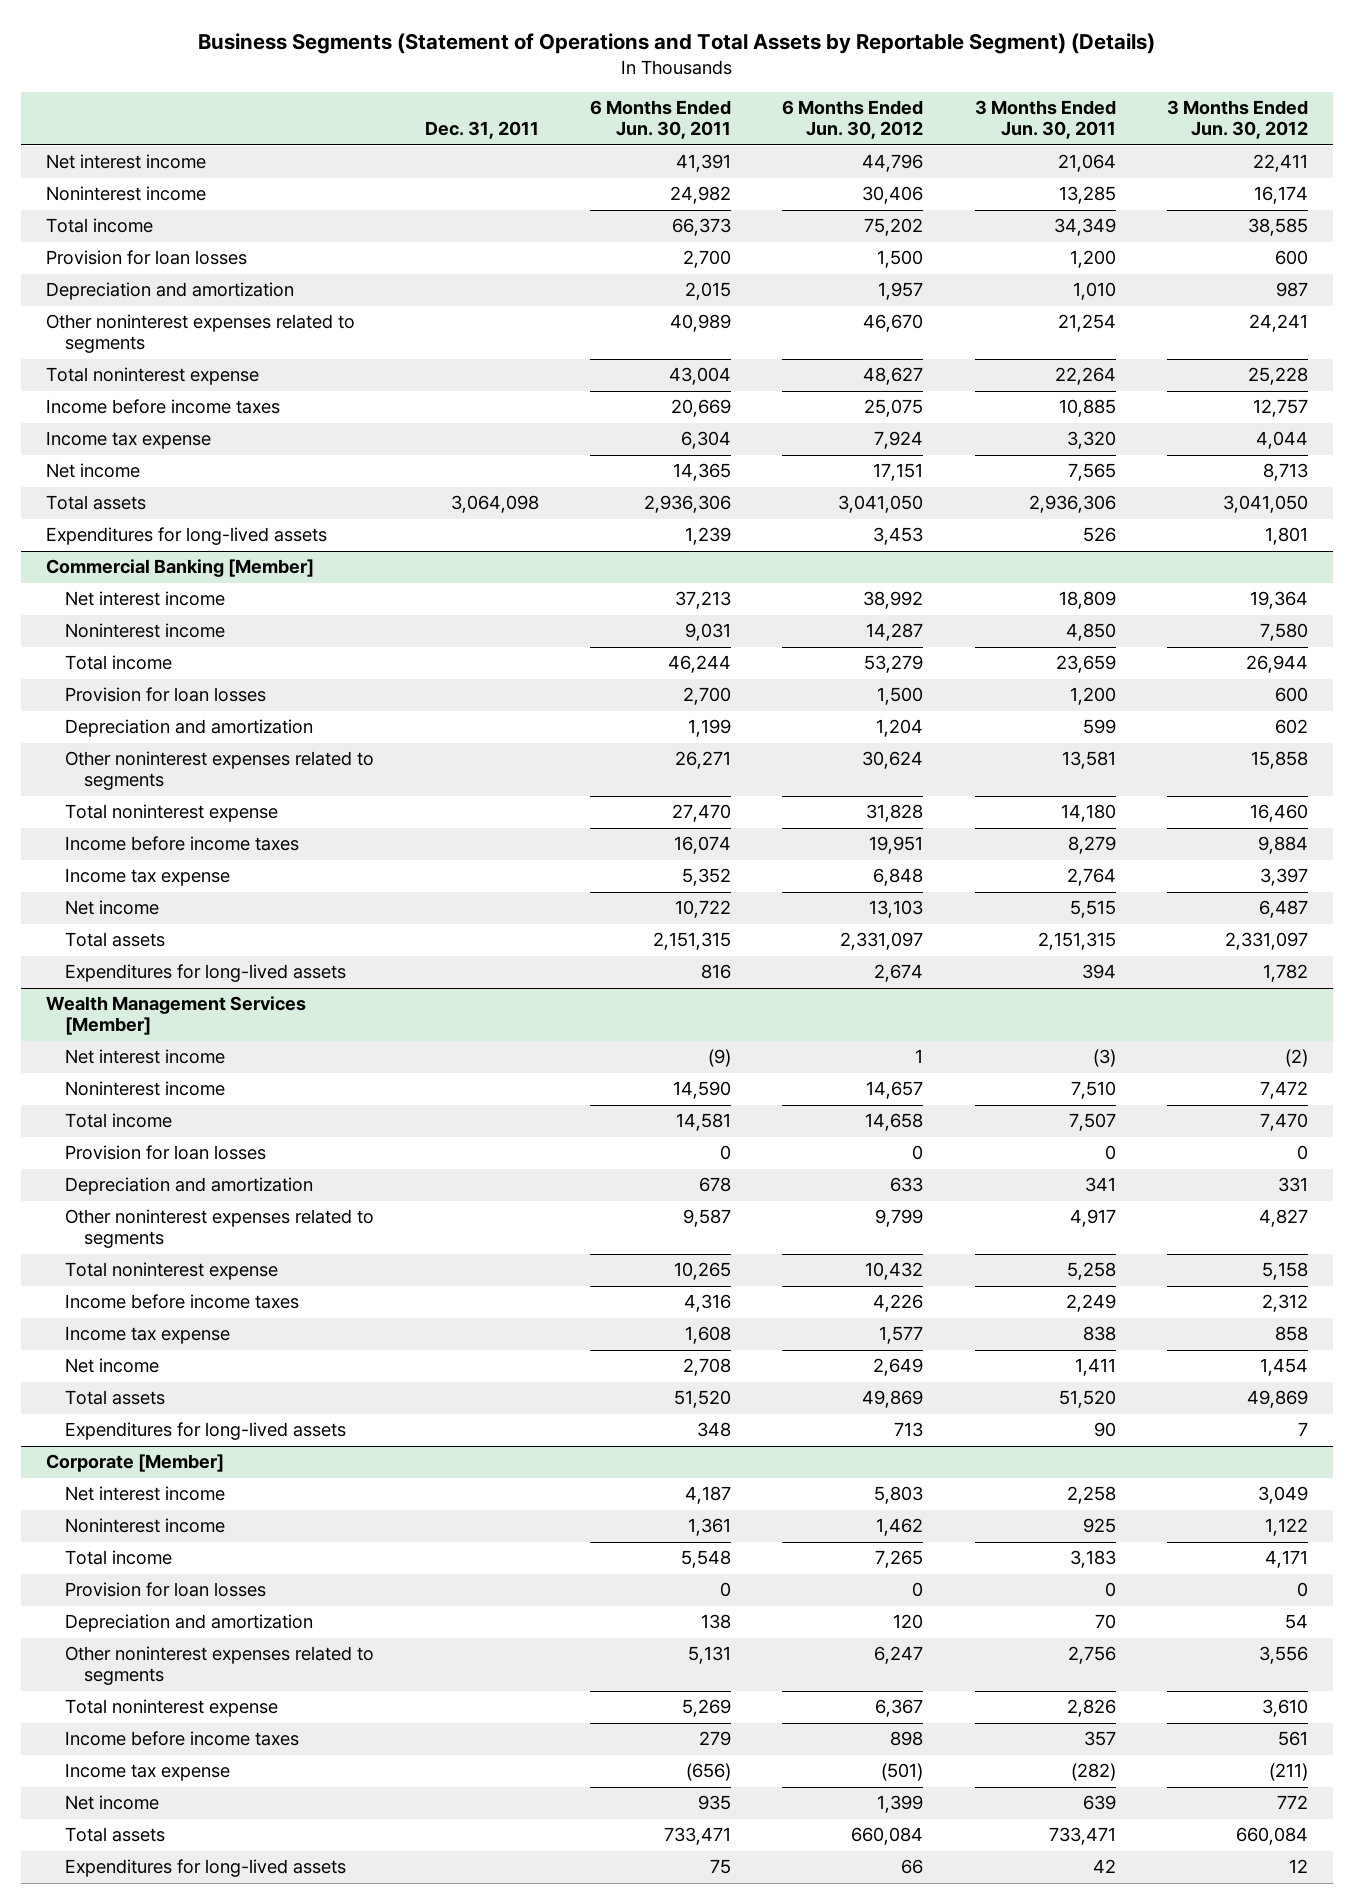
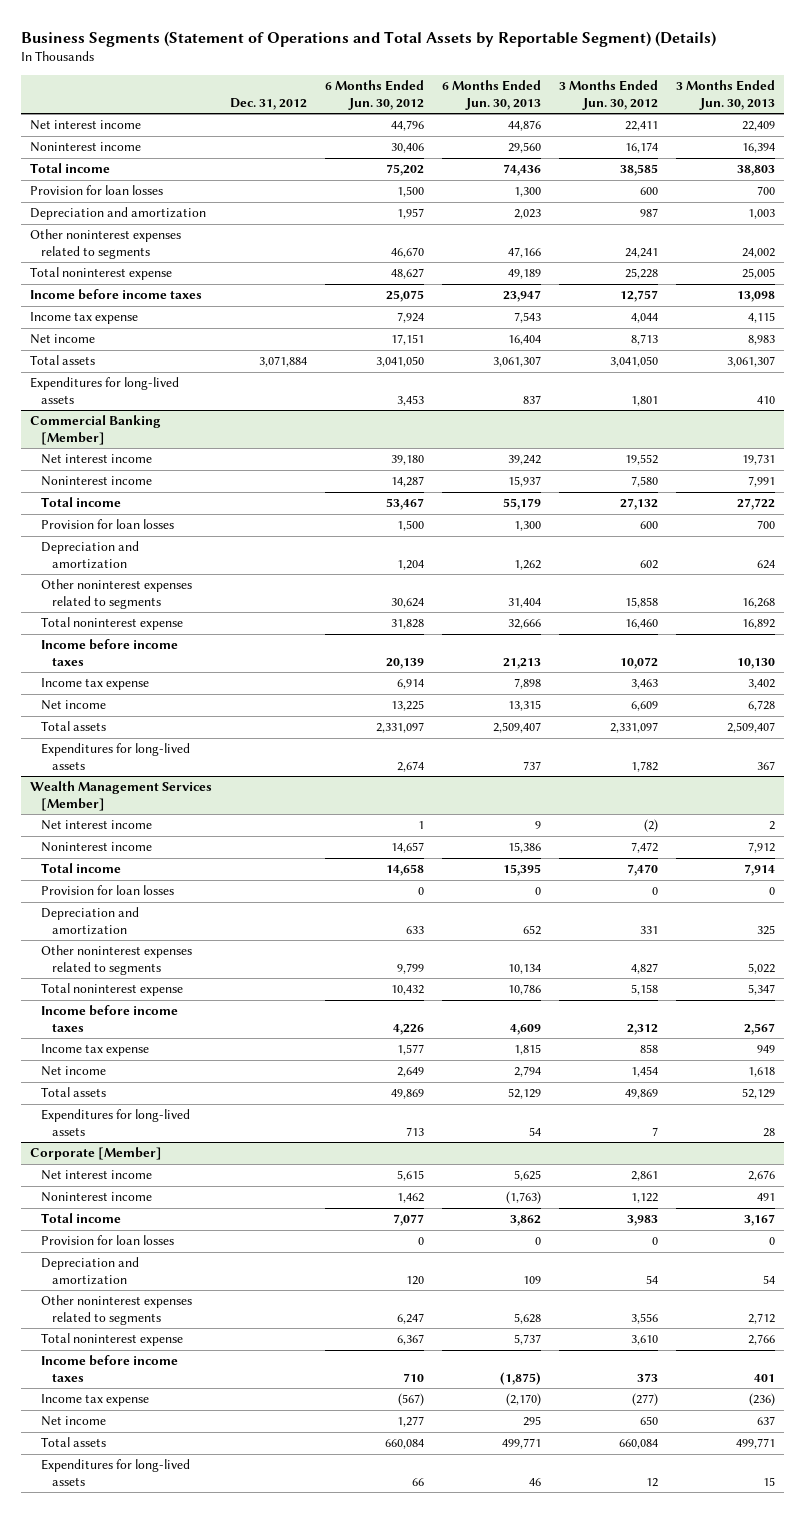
[425,121,540,140] Dec. 31, 2011 -> none
[590,100,732,140] 6 Months Ended Jun. 30, 2011 -> none
[974,100,1116,140] 3 Months Ended Jun. 30, 2011 -> none
none -> [230,97,308,110] Dec. 31, 2012
none -> [442,80,542,110] 6 Months Ended Jun. 30, 2013
none -> [676,80,776,110] 3 Months Ended Jun. 30, 2013
[863,591,924,610] 38,992 -> [391,455,425,466] 39,180
[1249,591,1308,610] 19,364 -> [625,454,659,466] 19,552
[864,655,924,674] 53,279 -> [386,498,425,511] 53,467
[1245,655,1308,674] 26,944 -> [620,498,659,511] 27,132
[869,836,924,855] 19,951 -> [386,657,425,669] 20,139
[1257,836,1308,855] 9,884 -> [620,656,659,669] 10,072
[873,868,924,887] 6,848 -> [397,679,425,690] 6,914
[1259,868,1308,887] 3,397 -> [631,679,659,690] 3,463
[869,900,924,919] 13,103 -> [391,700,425,712] 13,225
[1258,900,1308,919] 6,487 -> [631,701,659,712] 6,609
[874,1486,924,1505] 5,803 -> [397,1170,425,1182] 5,615
[1257,1486,1308,1505] 3,049 -> [631,1171,659,1182] 2,861
[875,1550,924,1569] 7,265 -> [393,1214,425,1227] 7,077
[1264,1550,1308,1569] 4,171 -> [627,1215,659,1227] 3,983
[890,1731,924,1747] 898 -> [403,1372,425,1382] 710
[1277,1731,1308,1747] 561 -> [637,1372,659,1382] 373
[881,1763,924,1782] (501) -> [398,1393,425,1407] (567)
[1268,1763,1308,1782] (211) -> [632,1393,659,1407] (277)
[877,1795,924,1814] 1,399 -> [397,1416,425,1428] 1,277
[1276,1795,1308,1810] 772 -> [640,1416,659,1426] 650

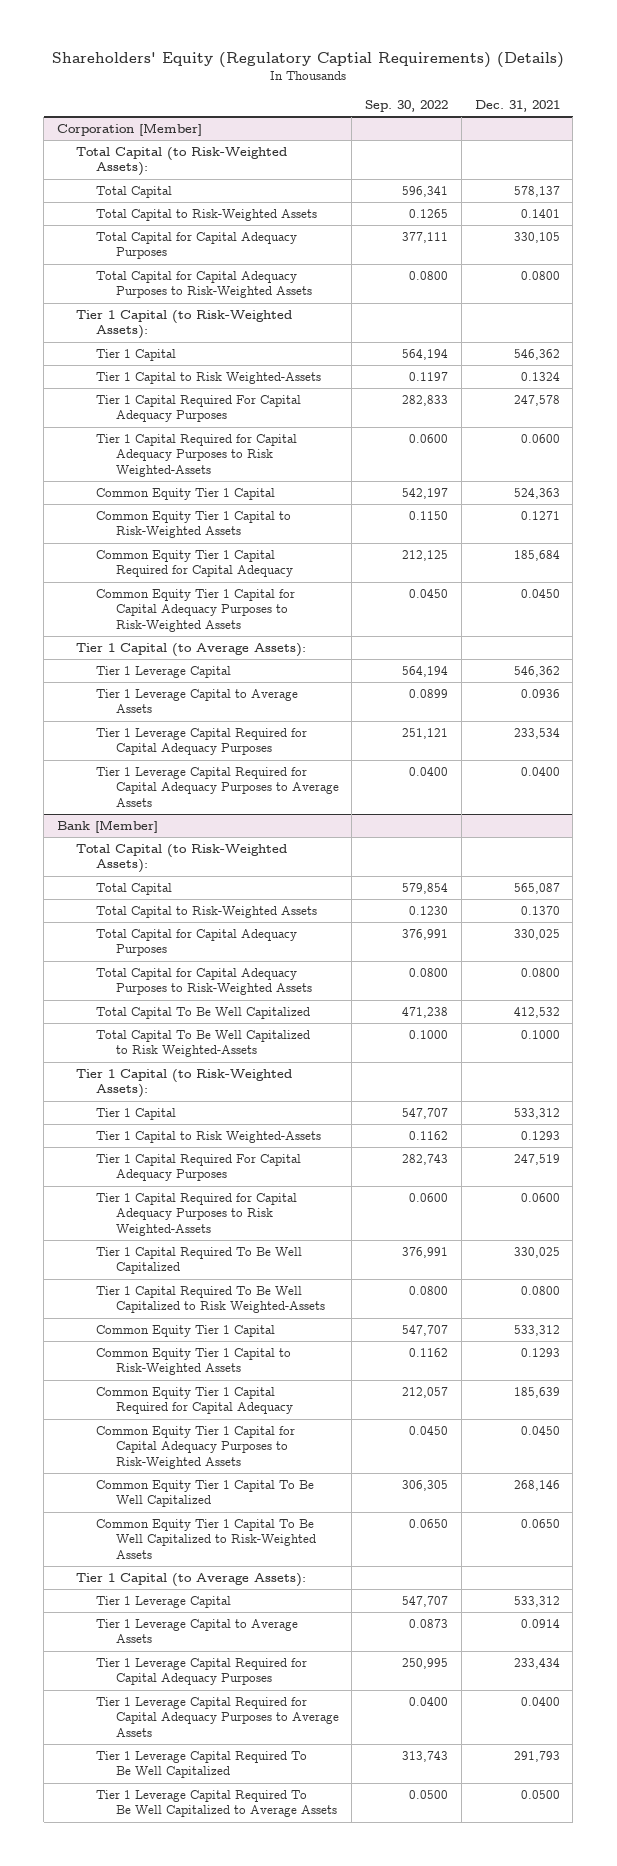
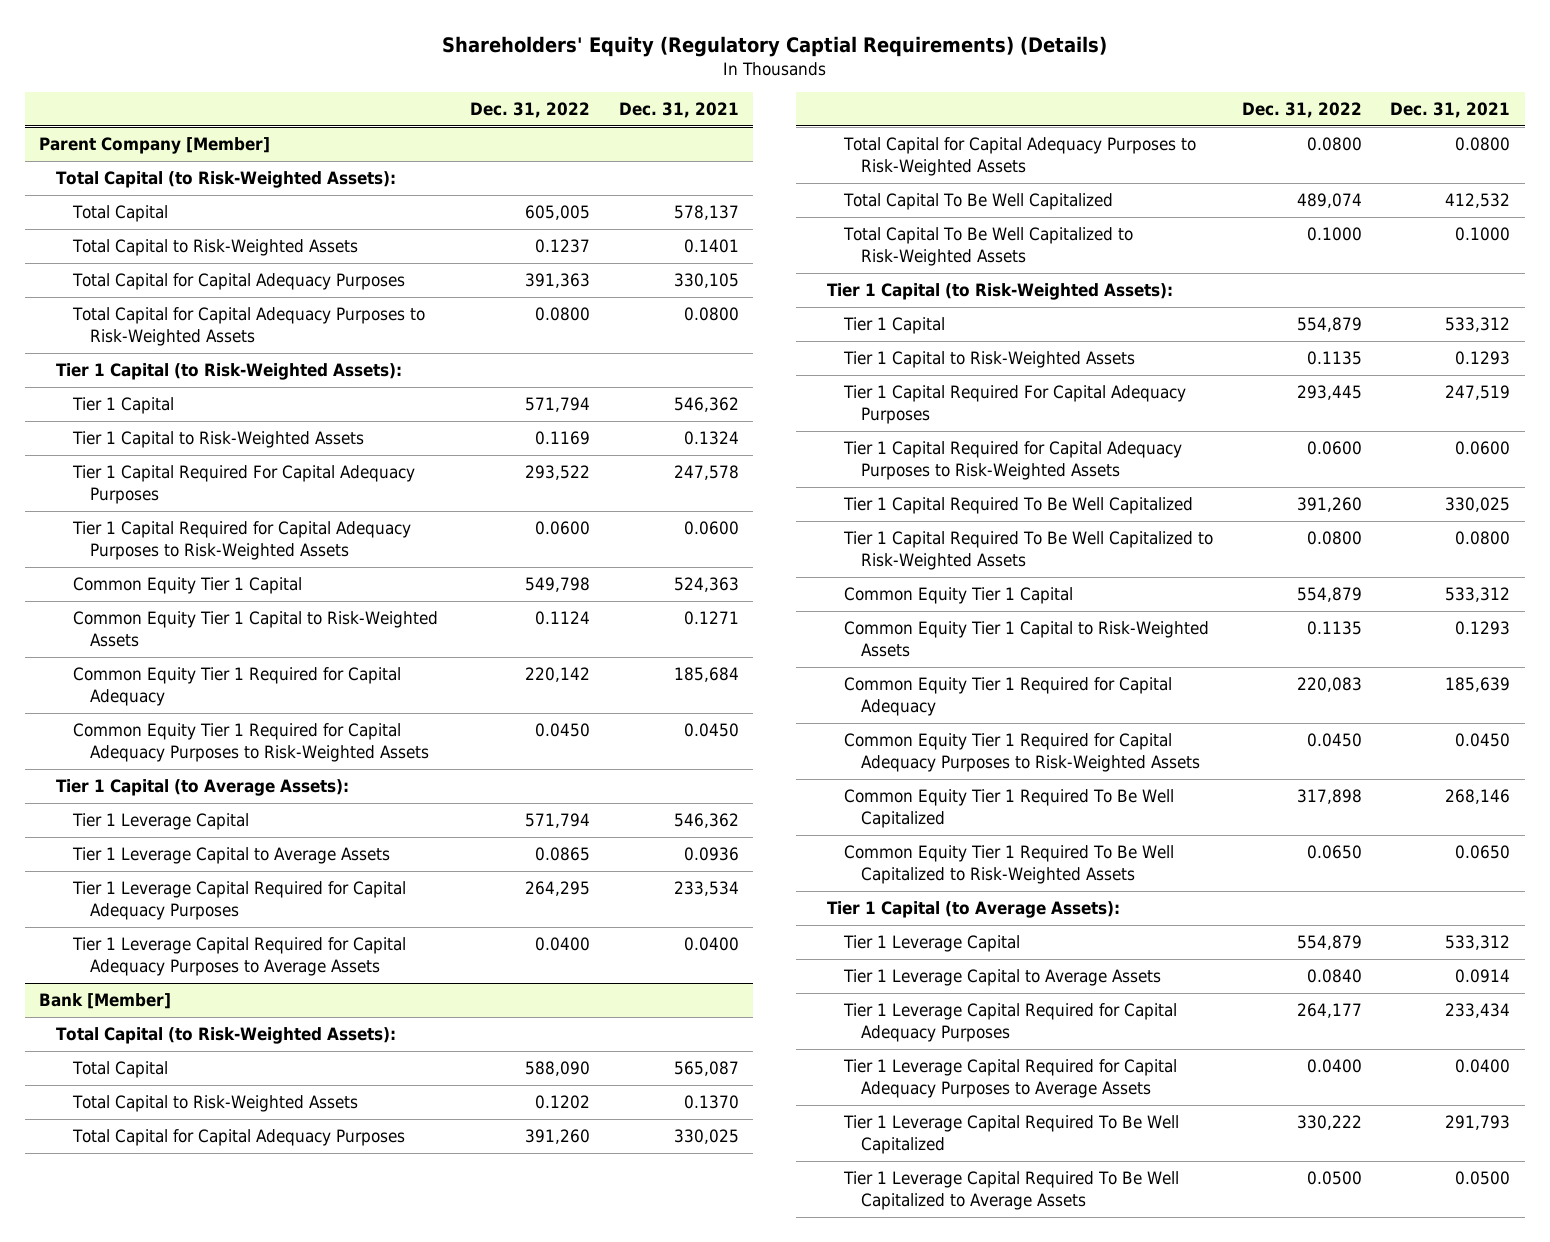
[365,100,449,113] Sep. 30, 2022 -> none
none -> [470,102,591,119] Dec. 31, 2022
[56,122,202,136] Corporation [Member] -> [39,137,271,155] Parent Company [Member]
[96,371,322,384] Tier 1 Capital to Risk Weighted-Assets -> [71,431,364,449] Tier 1 Capital to Risk-Weighted Assets
[96,433,298,478] Tier 1 Capital Required for Capital Adequacy Purposes to Risk Weighted-Assets -> [71,521,411,561] Tier 1 Capital Required for Capital Adequacy Purposes to Risk-Weighted Assets
[96,549,293,578] Common Equity Tier 1 Capital Required for Capital Adequacy -> [72,667,401,707] Common Equity Tier 1 Required for Capital Adequacy
[96,588,296,633] Common Equity Tier 1 Capital for Capital Adequacy Purposes to Risk-Weighted Assets -> [72,723,429,763] Common Equity Tier 1 Required for Capital Adequacy Purposes to Risk-Weighted Assets
[96,1029,311,1058] Total Capital To Be Well Capitalized to Risk Weighted-Assets -> [843,227,1134,267] Total Capital To Be Well Capitalized to Risk-Weighted Assets
[96,1130,322,1143] Tier 1 Capital to Risk Weighted-Assets -> [843,351,1136,369] Tier 1 Capital to Risk-Weighted Assets
[96,1192,298,1237] Tier 1 Capital Required for Capital Adequacy Purposes to Risk Weighted-Assets -> [843,441,1183,481] Tier 1 Capital Required for Capital Adequacy Purposes to Risk-Weighted Assets
[96,1285,325,1314] Tier 1 Capital Required To Be Well Capitalized to Risk Weighted-Assets -> [843,531,1214,571] Tier 1 Capital Required To Be Well Capitalized to Risk-Weighted Assets
[96,1386,293,1415] Common Equity Tier 1 Capital Required for Capital Adequacy -> [844,677,1173,717] Common Equity Tier 1 Required for Capital Adequacy
[96,1425,296,1470] Common Equity Tier 1 Capital for Capital Adequacy Purposes to Risk-Weighted Assets -> [844,733,1201,773] Common Equity Tier 1 Required for Capital Adequacy Purposes to Risk-Weighted Assets
[96,1479,315,1508] Common Equity Tier 1 Capital To Be Well Capitalized -> [844,789,1175,829] Common Equity Tier 1 Required To Be Well Capitalized
[96,1518,316,1560] Common Equity Tier 1 Capital To Be Well Capitalized to Risk-Weighted Assets -> [844,845,1175,885] Common Equity Tier 1 Required To Be Well Capitalized to Risk-Weighted Assets

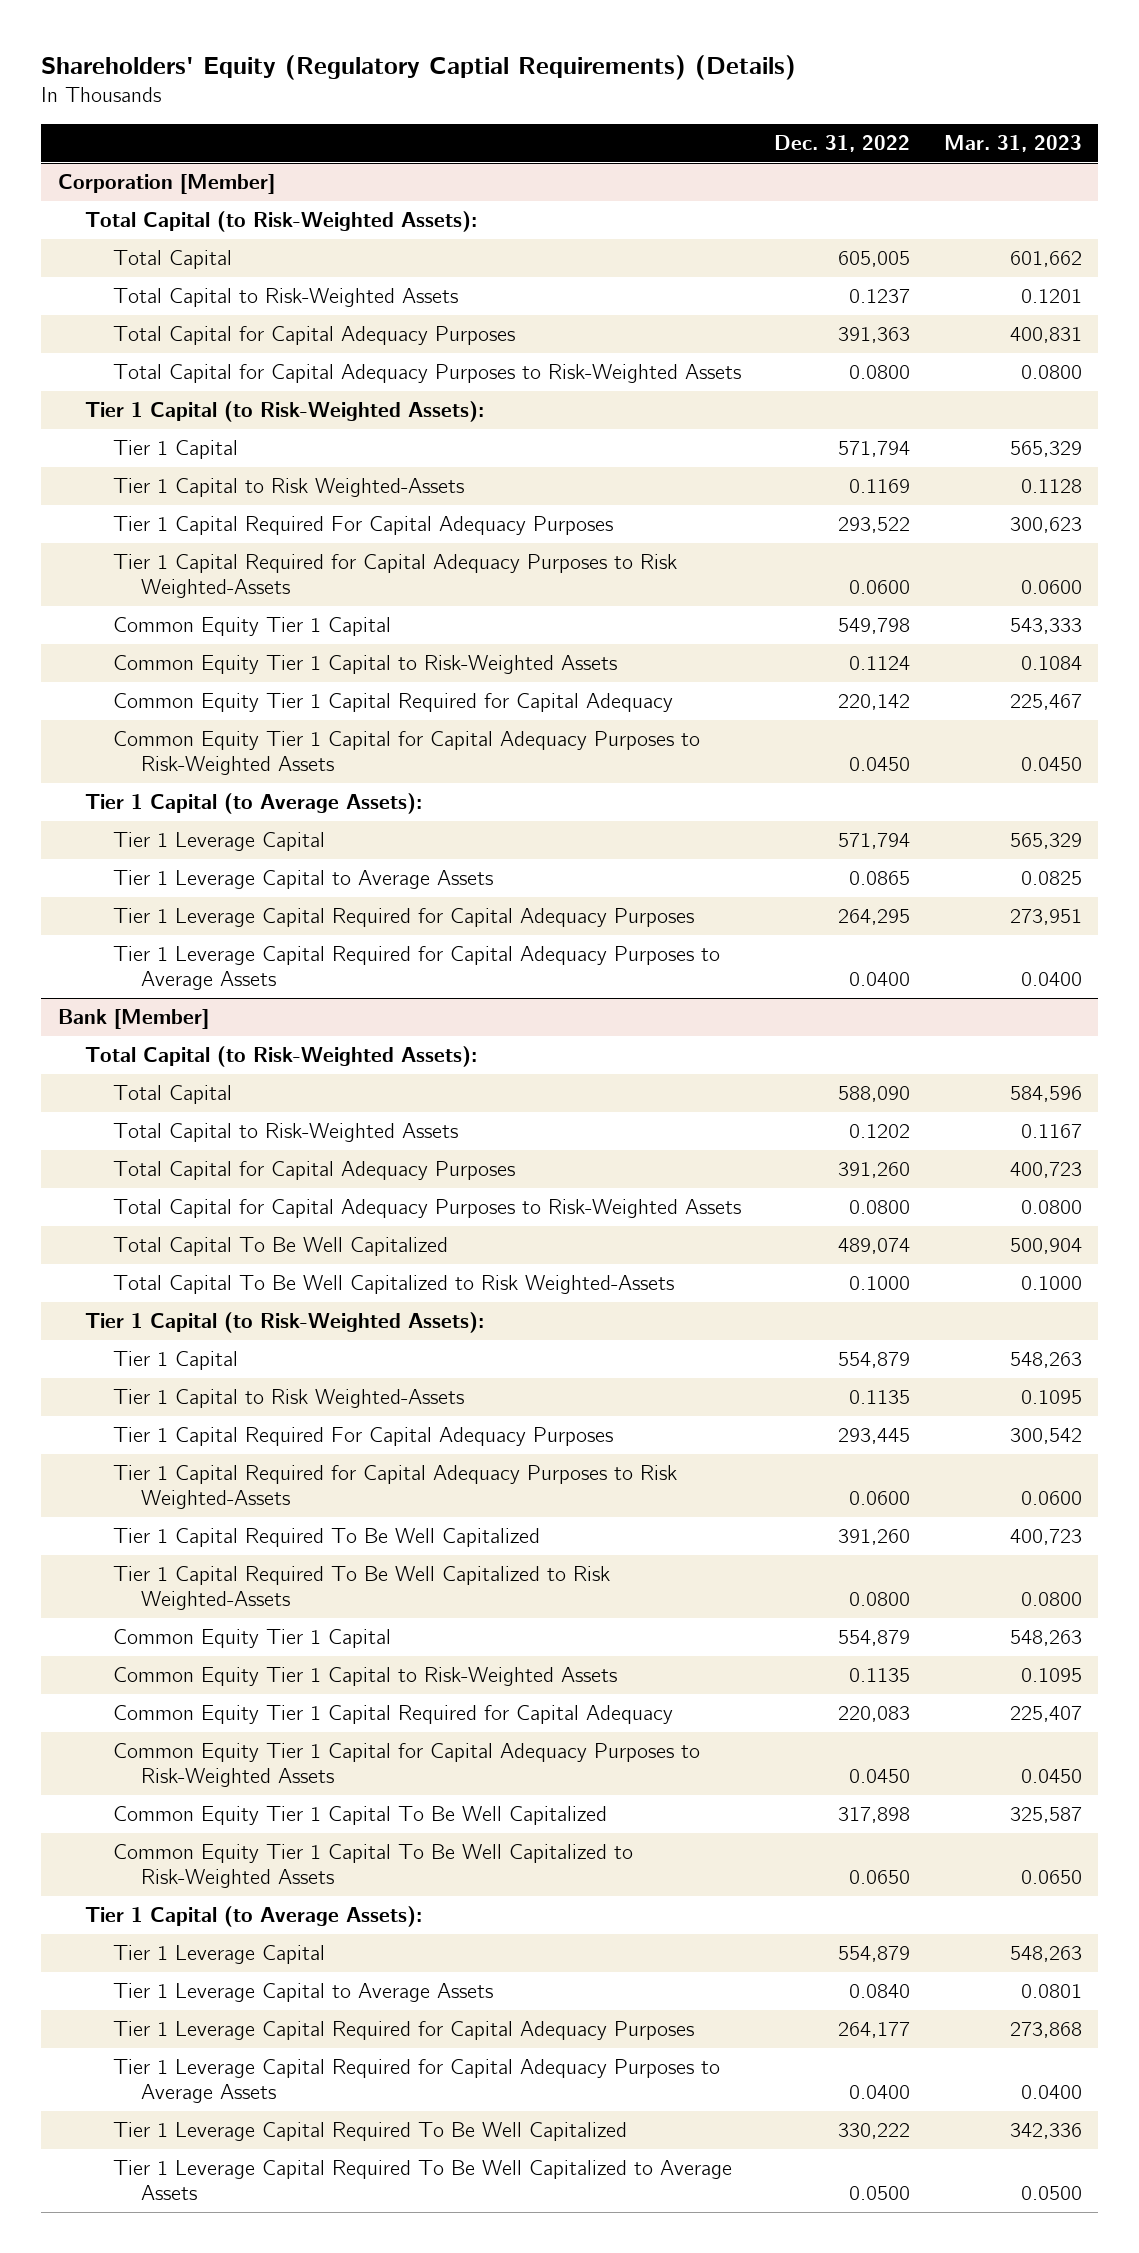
[619,102,740,119] Dec. 31, 2021 -> none
none -> [943,134,1082,152] Mar. 31, 2023
[39,137,271,155] Parent Company [Member] -> [57,174,275,195] Corporation [Member]
[71,431,364,449] Tier 1 Capital to Risk-Weighted Assets -> [113,478,465,498] Tier 1 Capital to Risk Weighted-Assets
[71,521,411,561] Tier 1 Capital Required for Capital Adequacy Purposes to Risk-Weighted Assets -> [113,554,678,599] Tier 1 Capital Required for Capital Adequacy Purposes to Risk Weighted-Assets
[72,667,401,707] Common Equity Tier 1 Required for Capital Adequacy -> [113,693,674,713] Common Equity Tier 1 Capital Required for Capital Adequacy
[72,723,429,763] Common Equity Tier 1 Required for Capital Adequacy Purposes to Risk-Weighted Assets -> [113,731,701,776] Common Equity Tier 1 Capital for Capital Adequacy Purposes to Risk-Weighted Assets
[843,227,1134,267] Total Capital To Be Well Capitalized to Risk-Weighted Assets -> [113,1275,675,1295] Total Capital To Be Well Capitalized to Risk Weighted-Assets
[843,351,1136,369] Tier 1 Capital to Risk-Weighted Assets -> [113,1389,465,1409] Tier 1 Capital to Risk Weighted-Assets
[843,441,1183,481] Tier 1 Capital Required for Capital Adequacy Purposes to Risk-Weighted Assets -> [113,1465,678,1510] Tier 1 Capital Required for Capital Adequacy Purposes to Risk Weighted-Assets
[843,531,1214,571] Tier 1 Capital Required To Be Well Capitalized to Risk-Weighted Assets -> [113,1566,611,1611] Tier 1 Capital Required To Be Well Capitalized to Risk Weighted-Assets
[844,677,1173,717] Common Equity Tier 1 Required for Capital Adequacy -> [113,1705,674,1725] Common Equity Tier 1 Capital Required for Capital Adequacy
[844,733,1201,773] Common Equity Tier 1 Required for Capital Adequacy Purposes to Risk-Weighted Assets -> [113,1743,701,1788] Common Equity Tier 1 Capital for Capital Adequacy Purposes to Risk-Weighted Assets
[844,789,1175,829] Common Equity Tier 1 Required To Be Well Capitalized -> [113,1806,608,1826] Common Equity Tier 1 Capital To Be Well Capitalized
[844,845,1175,885] Common Equity Tier 1 Required To Be Well Capitalized to Risk-Weighted Assets -> [113,1844,634,1889] Common Equity Tier 1 Capital To Be Well Capitalized to Risk-Weighted Assets

